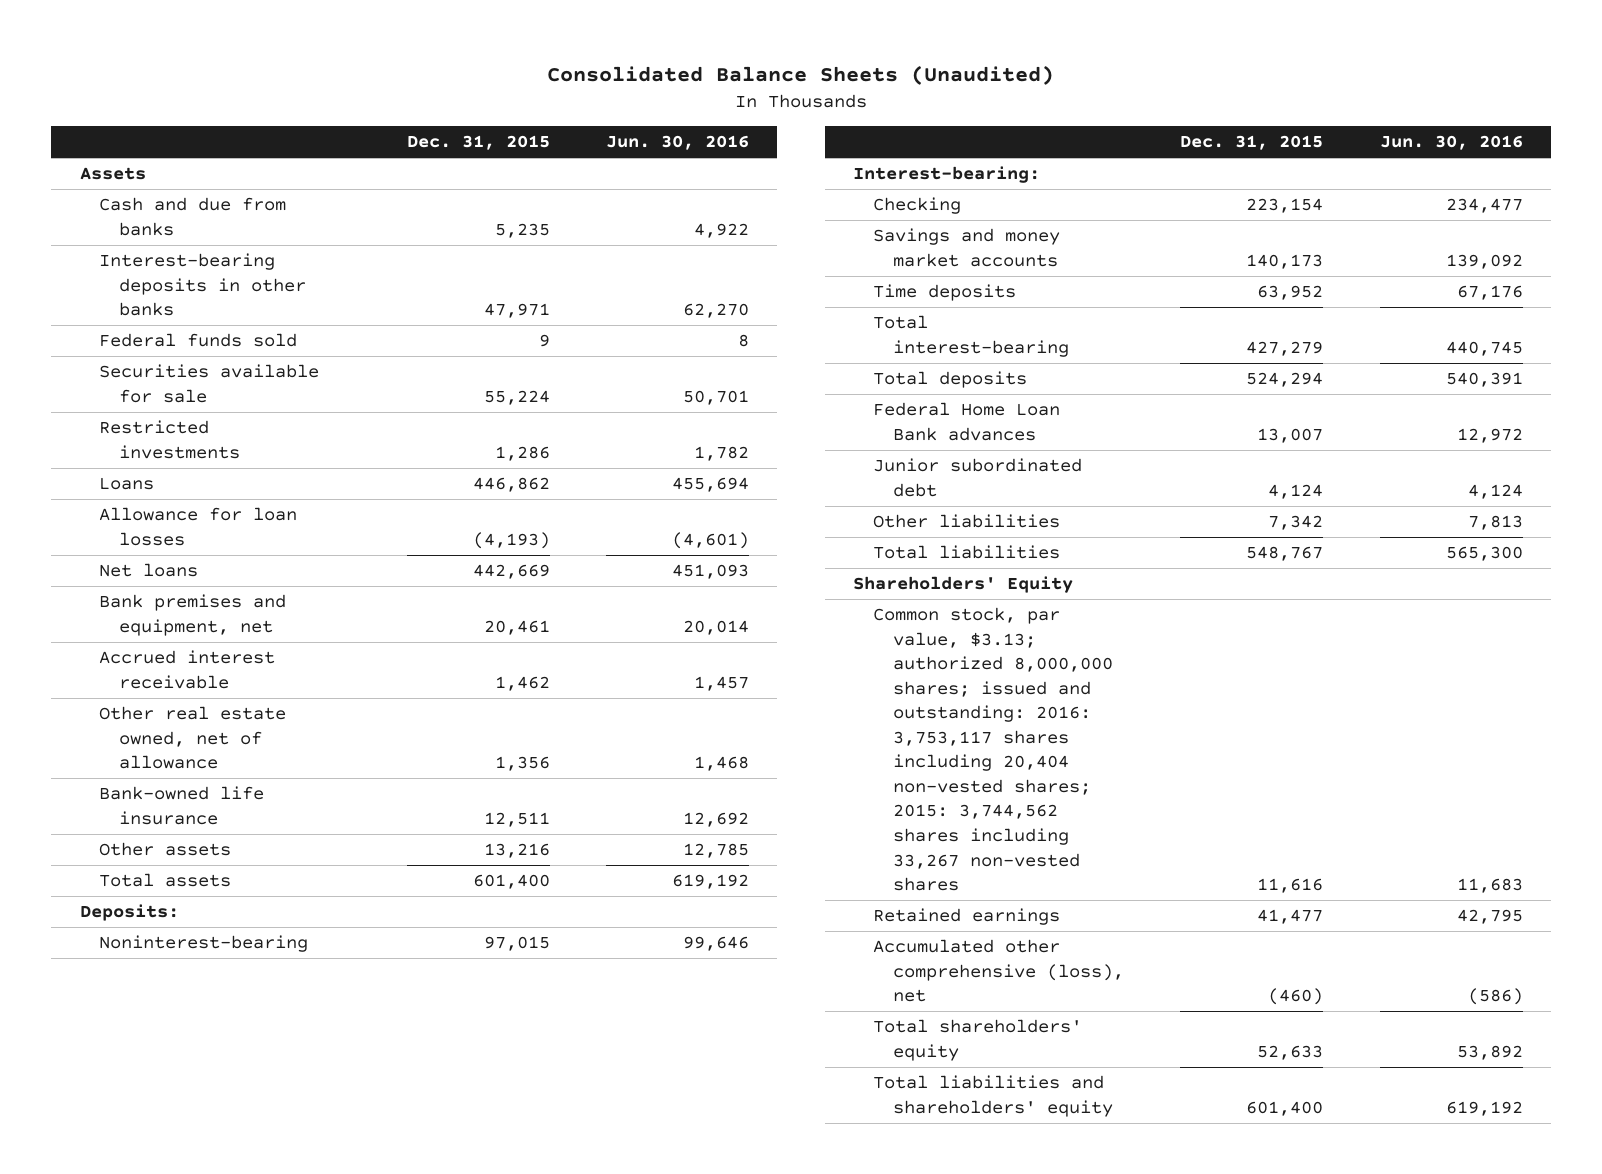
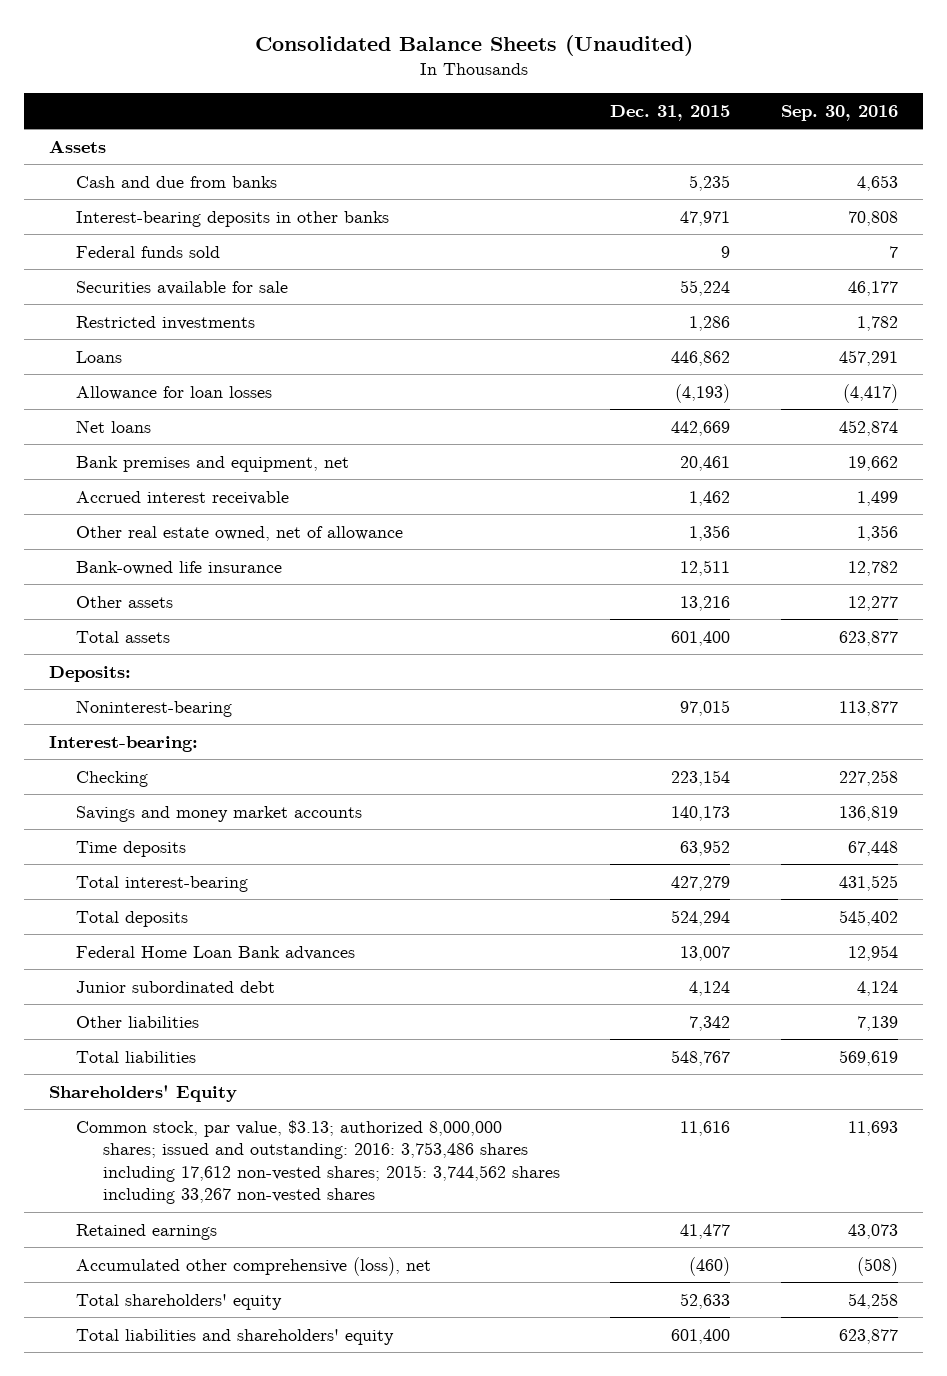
[606,135,750,151] Jun. 30, 2016 -> none
none -> [780,104,898,121] Sep. 30, 2016
[873,607,1114,892] Common stock, par value, $3.13; authorized 8,000,000 shares; issued and outstanding: 2016: 3,753,117 shares including 20,404 non-vested shares; 2015: 3,744,562 shares including 33,267 non-vested shares -> [76,1119,560,1205] Common stock, par value, $3.13; authorized 8,000,000 shares; issued and outstanding: 2016: 3,753,486 shares including 17,612 non-vested shares; 2015: 3,744,562 shares including 33,267 non-vested shares

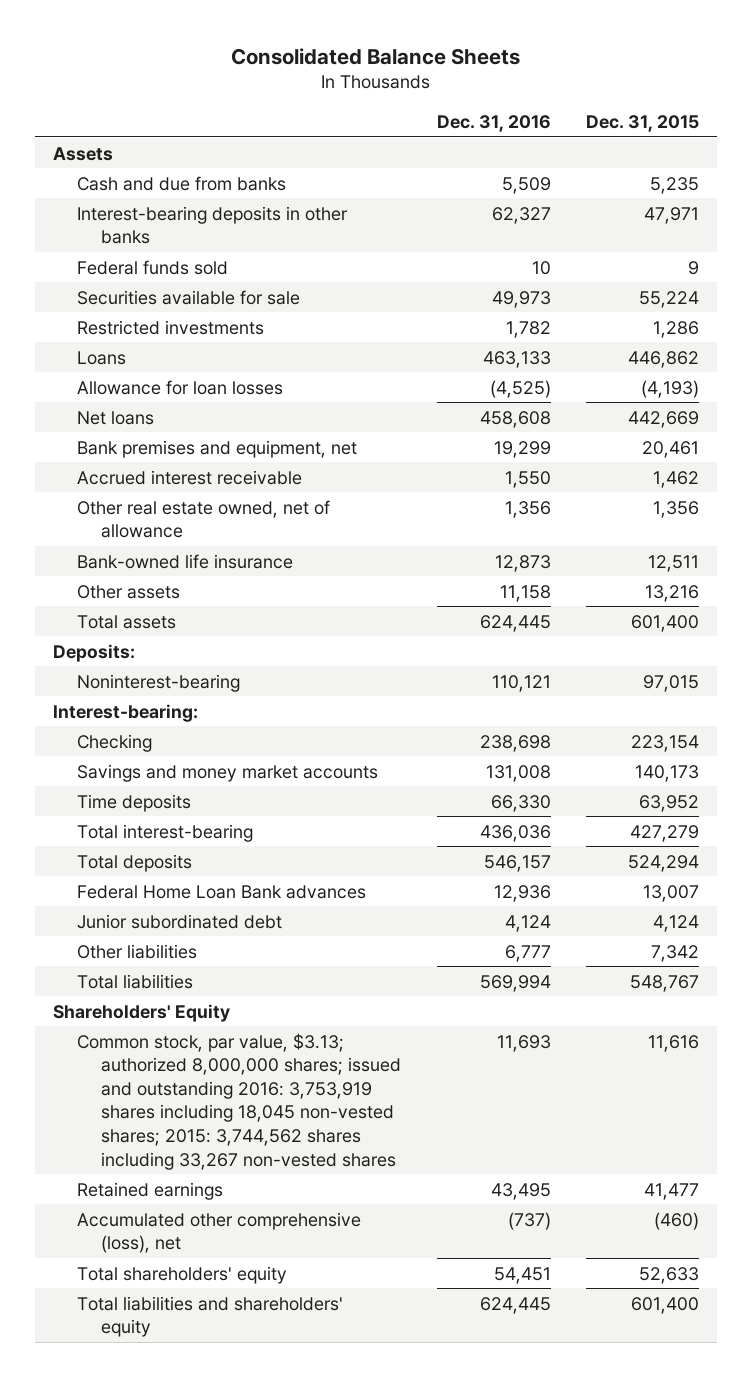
[254,35,693,57] Consolidated Balance Sheets (Unaudited) -> [231,47,521,65] Consolidated Balance Sheets
[780,104,898,121] Sep. 30, 2016 -> none
none -> [436,115,551,133] Dec. 31, 2016
[76,1119,560,1205] Common stock, par value, $3.13; authorized 8,000,000 shares; issued and outstanding: 2016: 3,753,486 shares including 17,612 non-vested shares; 2015: 3,744,562 shares including 33,267 non-vested shares -> [77,1032,402,1170] Common stock, par value, $3.13; authorized 8,000,000 shares; issued and outstanding 2016: 3,753,919 shares including 18,045 non-vested shares; 2015: 3,744,562 shares including 33,267 non-vested shares

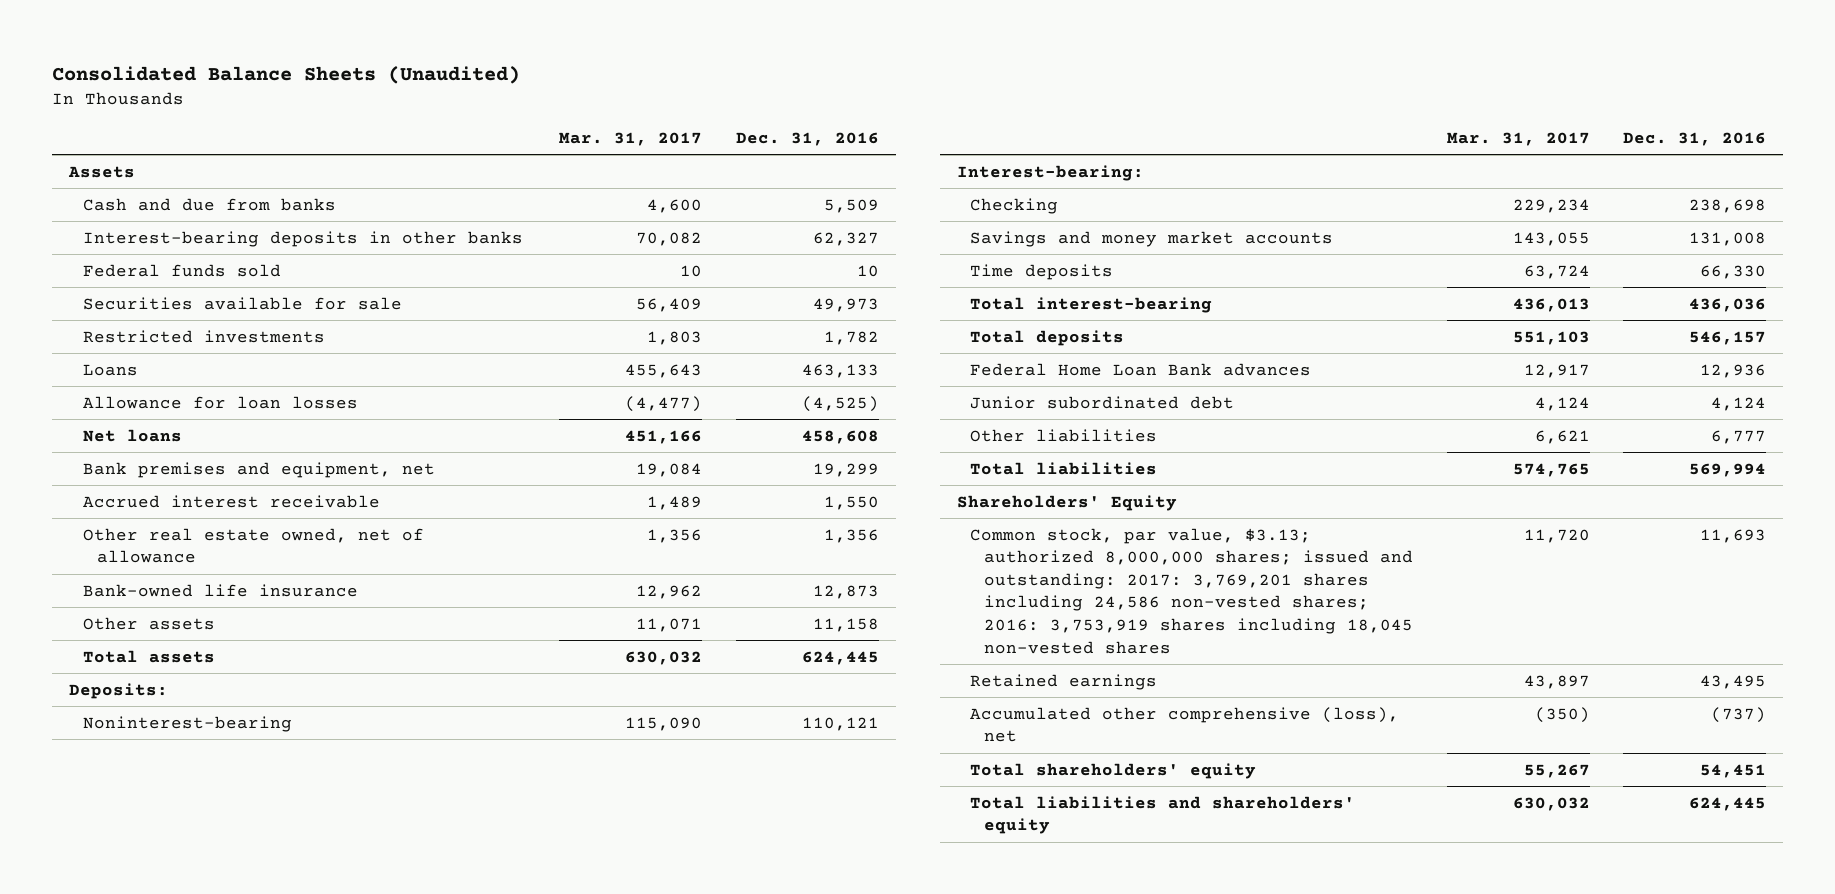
[231,47,521,65] Consolidated Balance Sheets -> [52,65,521,84] Consolidated Balance Sheets (Unaudited)
[586,115,700,133] Dec. 31, 2015 -> none
none -> [559,131,703,146] Mar. 31, 2017
[77,1032,402,1170] Common stock, par value, $3.13; authorized 8,000,000 shares; issued and outstanding 2016: 3,753,919 shares including 18,045 non-vested shares; 2015: 3,744,562 shares including 33,267 non-vested shares -> [970,527,1414,654] Common stock, par value, $3.13; authorized 8,000,000 shares; issued and outstanding: 2017: 3,769,201 shares including 24,586 non-vested shares; 2016: 3,753,919 shares including 18,045 non-vested shares

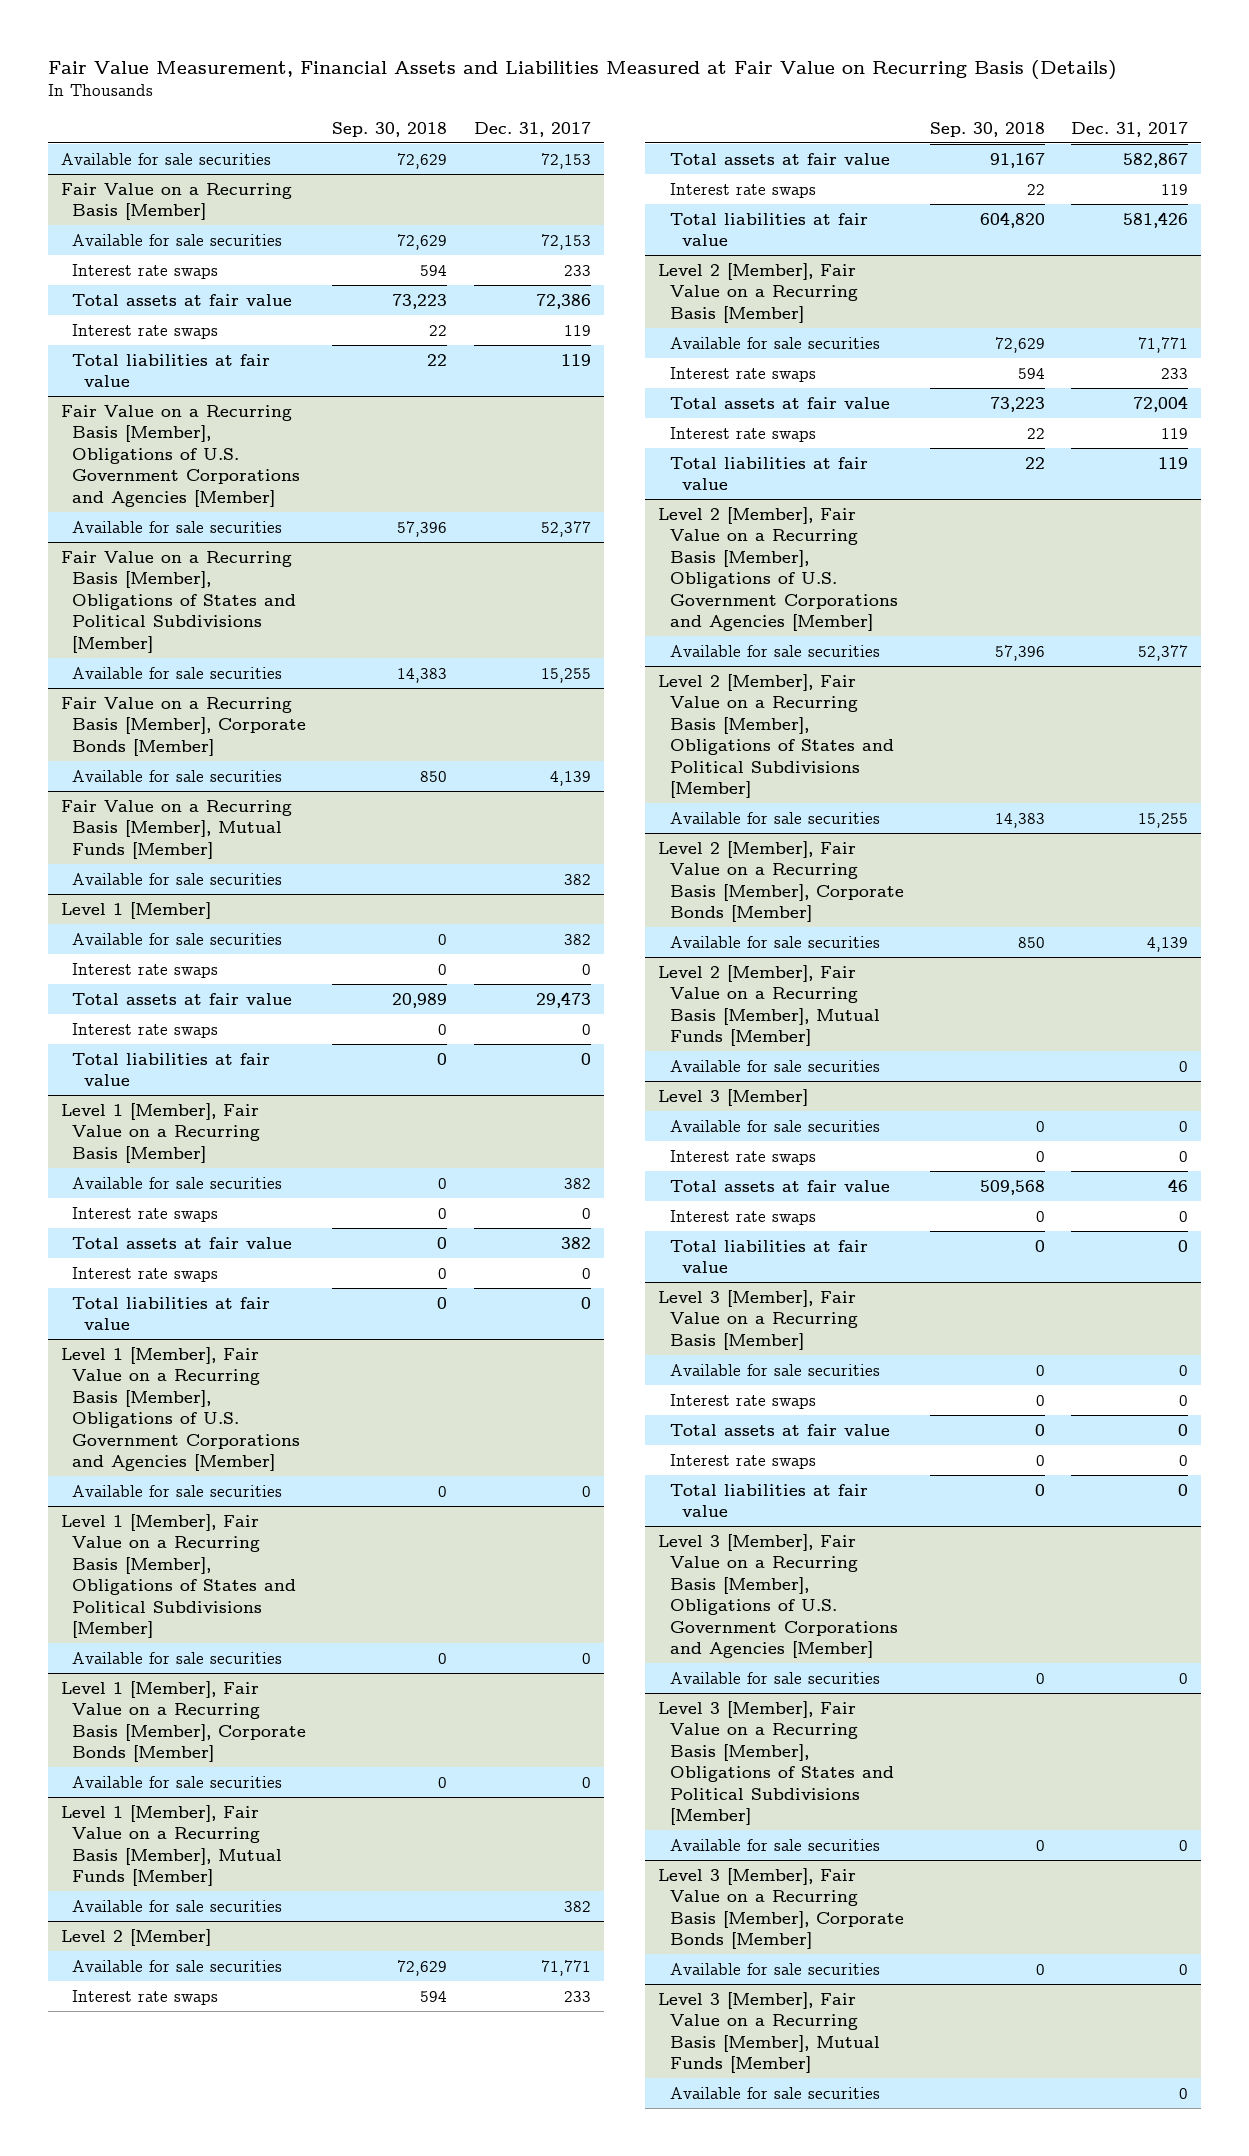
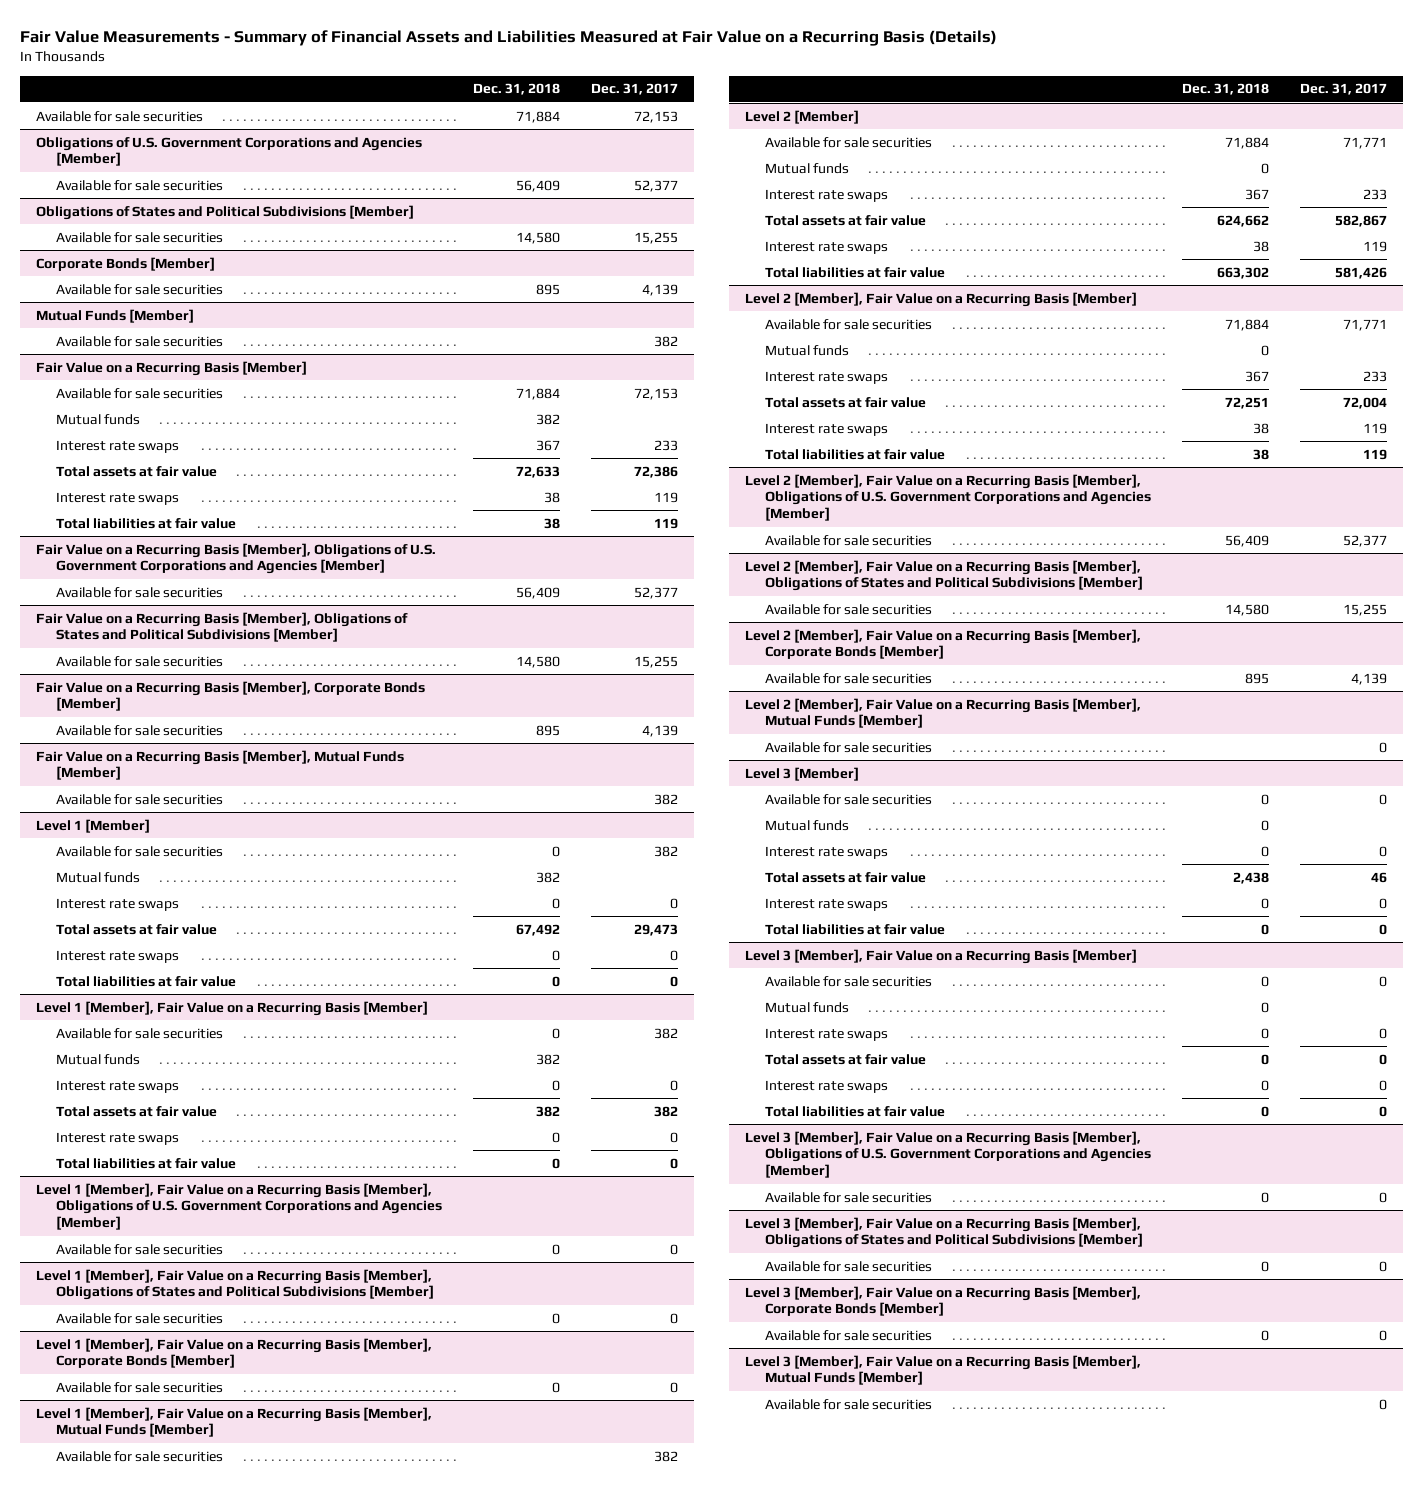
[47,59,1117,80] Fair Value Measurement, Financial Assets and Liabilities Measured at Fair Value on Recurring Basis (Details) -> [20,30,998,47] Fair Value Measurements - Summary of Financial Assets and Liabilities Measured at Fair Value on a Recurring Basis (Details)
[332,121,448,137] Sep. 30, 2018 -> none
none -> [472,83,560,96] Dec. 31, 2018
none -> [35,136,422,167] Obligations of U.S. Government Corporations and Agencies [Member]
none -> [55,179,223,191] Available for sale securities
none -> [35,204,414,220] Obligations of States and Political Subdivisions [Member]
none -> [55,231,223,243] Available for sale securities
none -> [35,256,215,271] Corporate Bonds [Member]
none -> [55,283,223,295] Available for sale securities
none -> [35,308,194,323] Mutual Funds [Member]
none -> [55,335,223,347] Available for sale securities
none -> [55,413,140,425] Mutual funds
none -> [55,871,140,883] Mutual funds
none -> [55,1053,140,1065] Mutual funds
none -> [764,162,849,174] Mutual funds
none -> [764,344,849,356] Mutual funds
none -> [764,819,849,831] Mutual funds
none -> [764,1001,849,1013] Mutual funds

